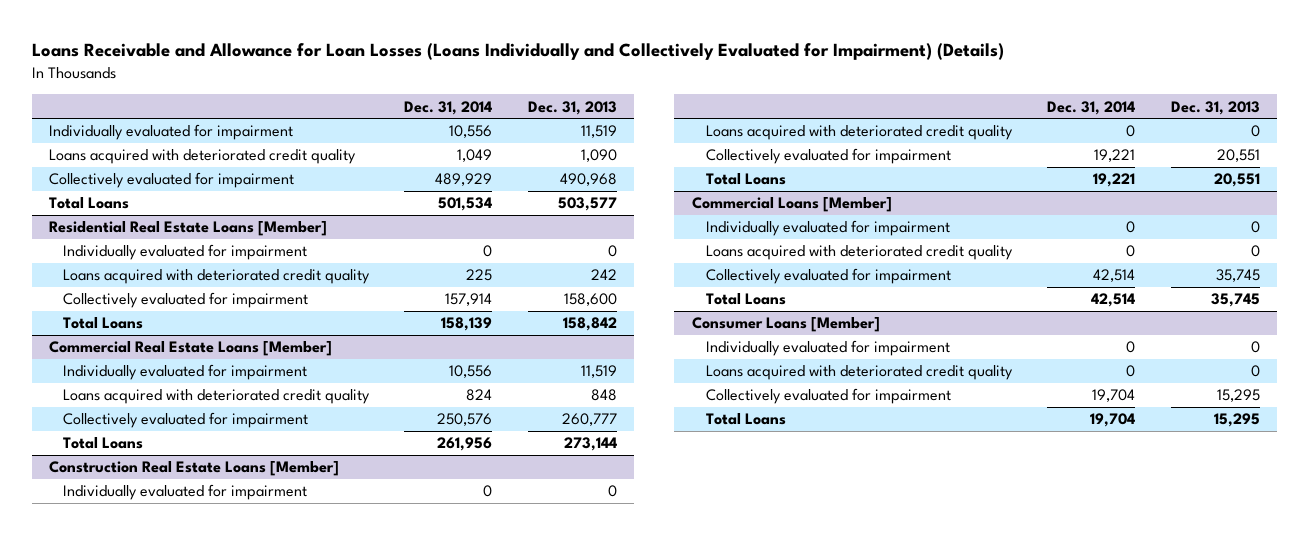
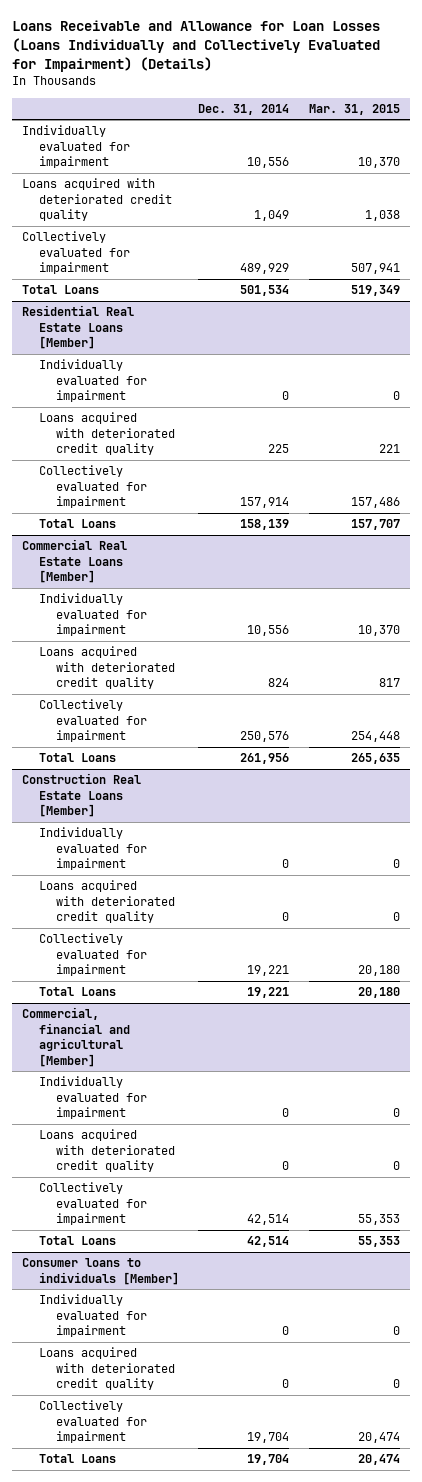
[527,100,617,115] Dec. 31, 2013 -> none
none -> [309,103,401,115] Mar. 31, 2015
[692,197,893,213] Commercial Loans [Member] -> [21,1007,130,1068] Commercial, financial and agricultural [Member]
[692,317,881,333] Consumer Loans [Member] -> [21,1258,179,1285] Consumer loans to individuals [Member]

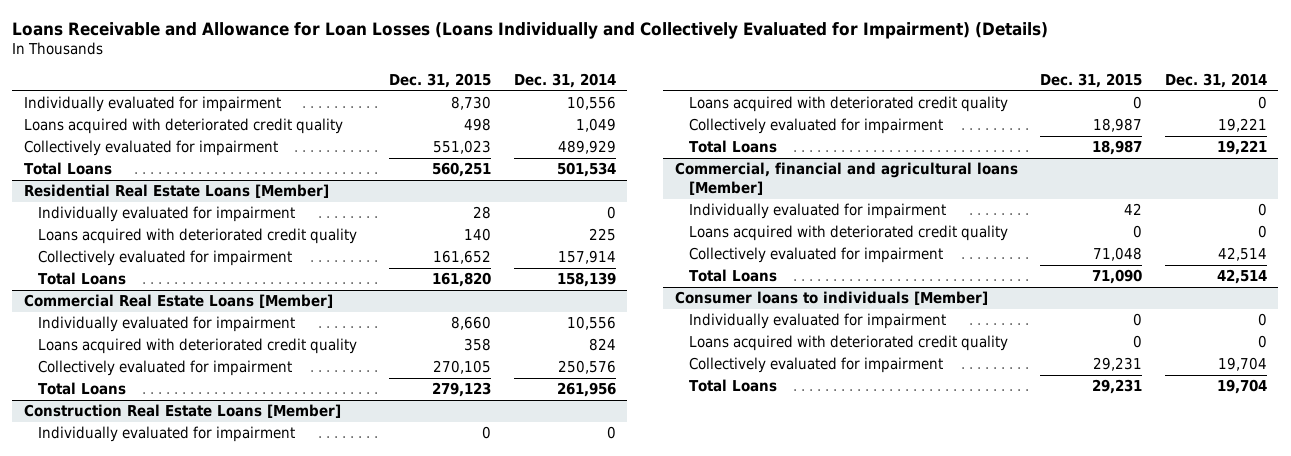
[309,103,401,115] Mar. 31, 2015 -> none
none -> [389,72,492,88] Dec. 31, 2015
[21,1007,130,1068] Commercial, financial and agricultural [Member] -> [674,162,1018,196] Commercial, financial and agricultural loans [Member]

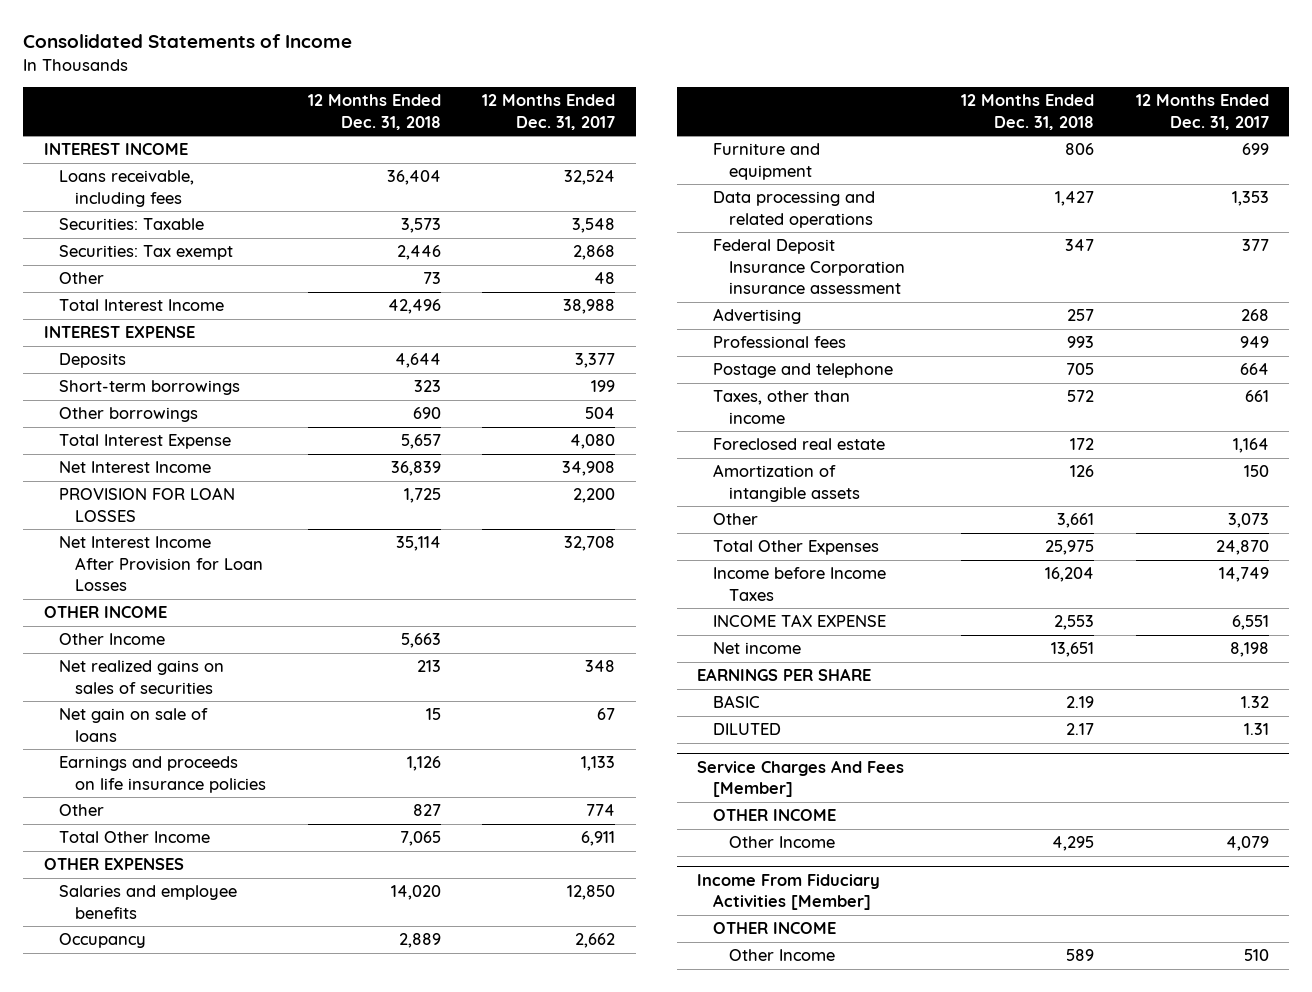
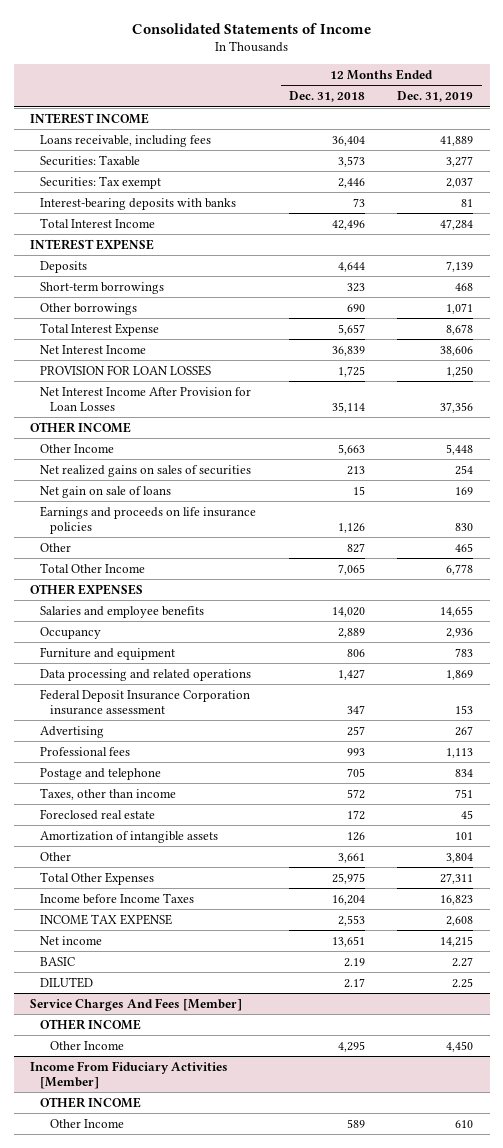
[481,94,615,130] 12 Months Ended Dec. 31, 2017 -> none
none -> [397,91,474,103] Dec. 31, 2019
[59,272,105,285] Other -> [40,197,237,210] Interest-bearing deposits with banks
[697,668,872,682] EARNINGS PER SHARE -> none

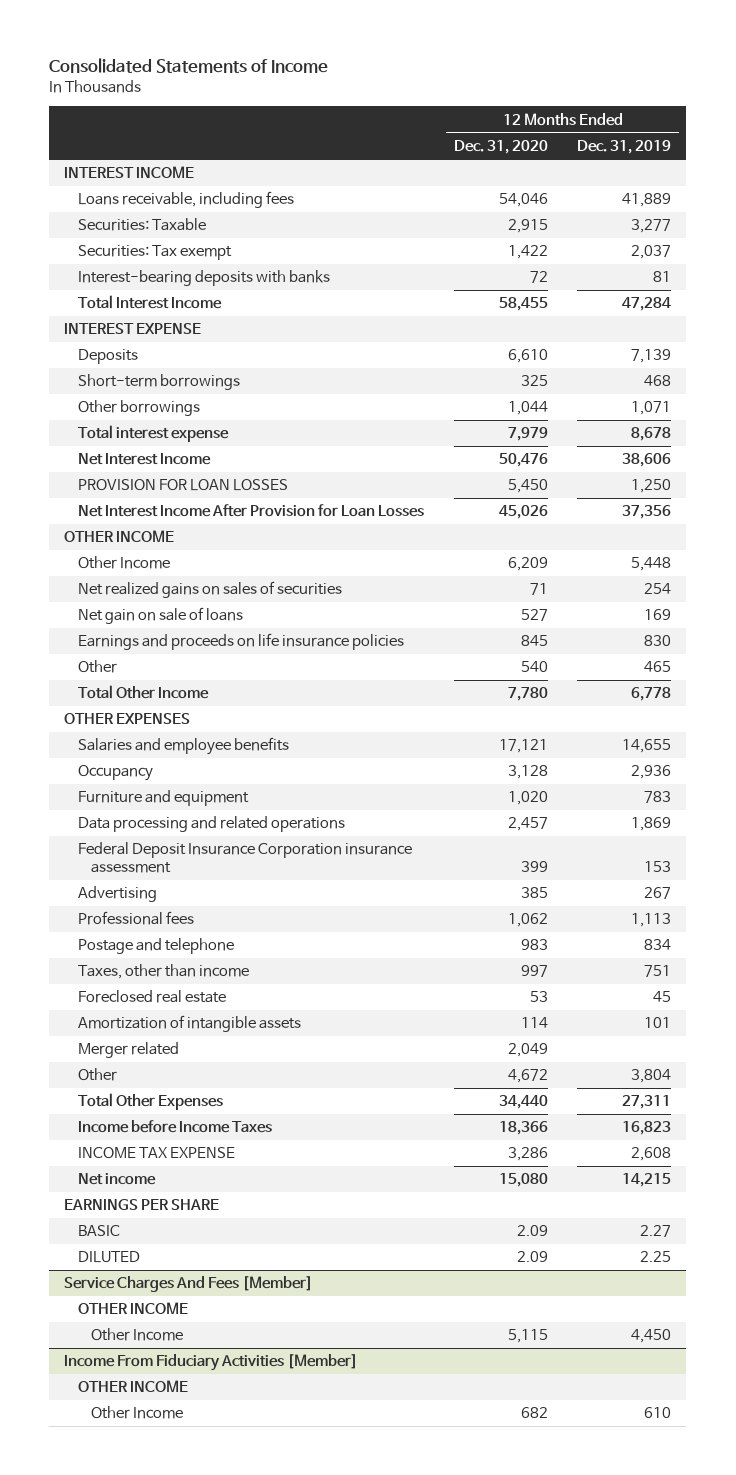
[288,91,365,103] Dec. 31, 2018 -> none
none -> [453,140,548,155] Dec. 31, 2020
[40,322,160,336] Total Interest Expense -> [77,425,229,443] Total interest expense
none -> [77,1042,179,1059] Merger related
none -> [64,1199,220,1211] EARNINGS PER SHARE

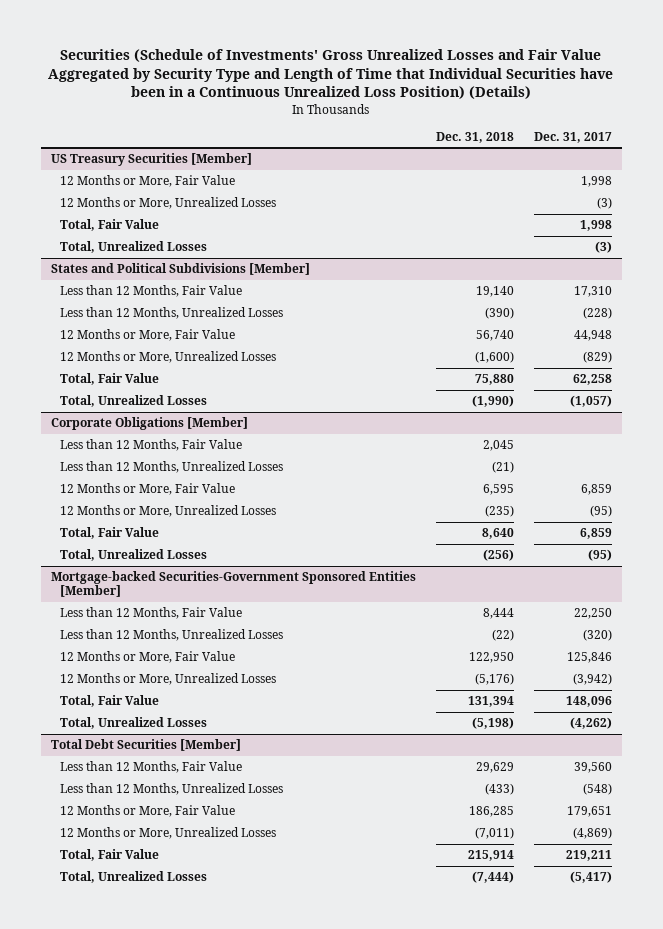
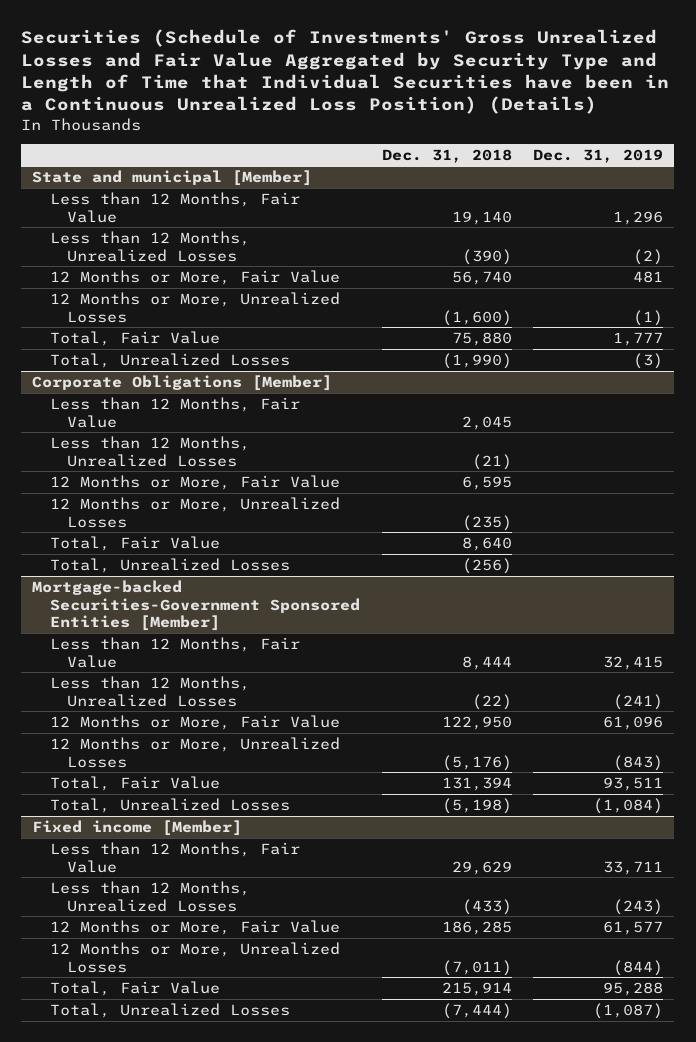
[533,131,612,143] Dec. 31, 2017 -> none
none -> [533,148,664,163] Dec. 31, 2019
[51,153,253,167] US Treasury Securities [Member] -> none
[60,175,236,188] 12 Months or More, Fair Value -> none
[60,197,277,210] 12 Months or More, Unrealized Losses -> none
[60,219,160,232] Total, Fair Value -> none
[60,241,208,254] Total, Unrealized Losses -> none
[51,263,311,276] States and Political Subdivisions [Member] -> [32,169,313,186] State and municipal [Member]
[51,739,242,752] Total Debt Securities [Member] -> [32,819,243,836] Fixed income [Member]

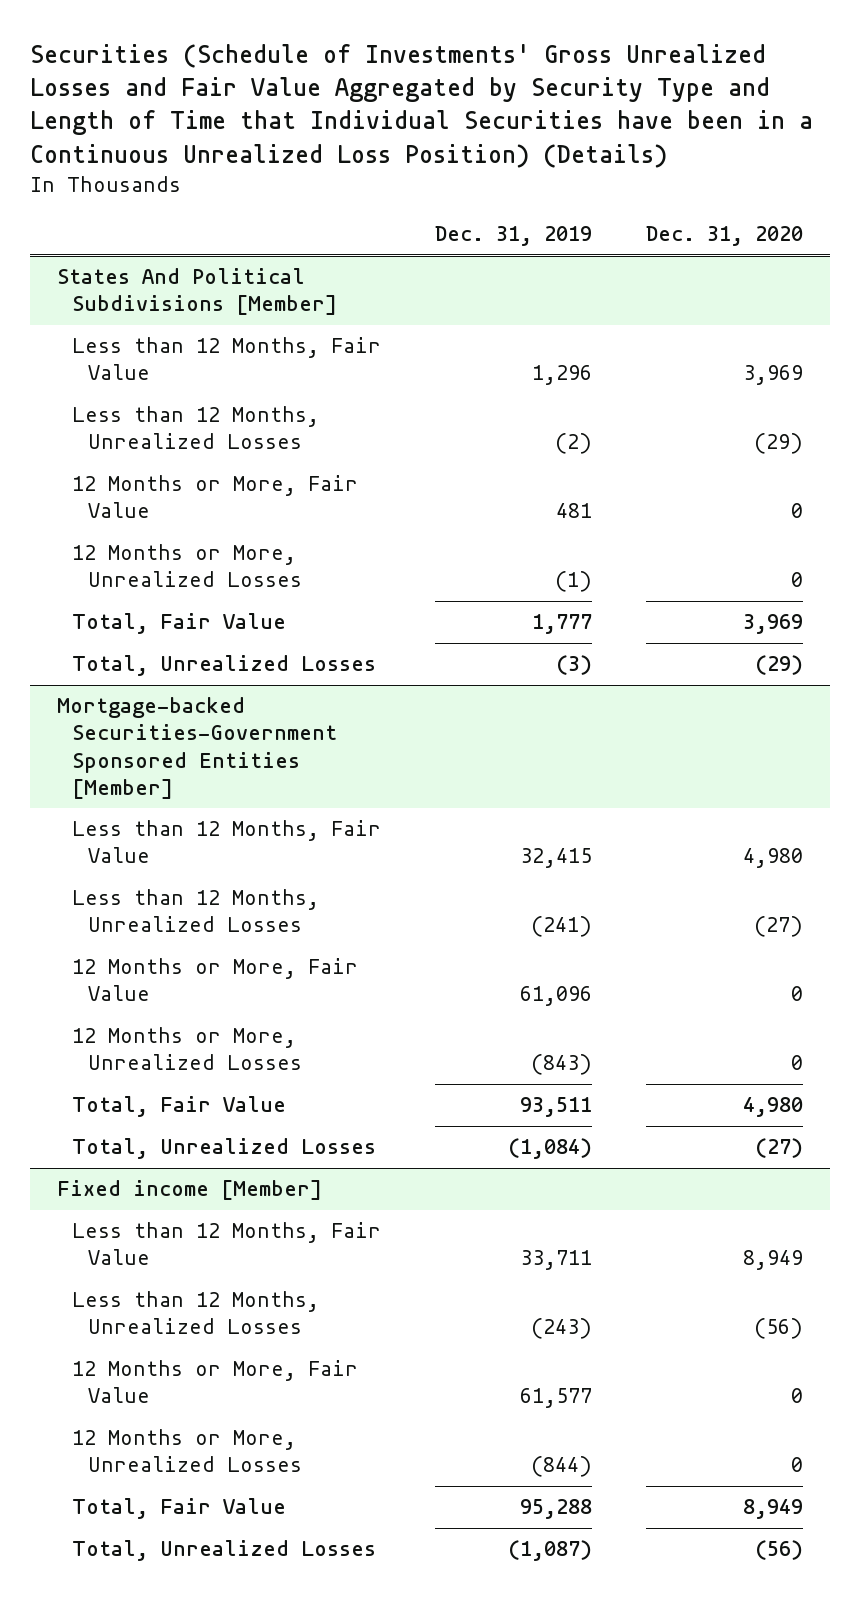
[381,148,512,163] Dec. 31, 2018 -> none
none -> [645,226,803,247] Dec. 31, 2020
[32,169,313,186] State and municipal [Member] -> [56,268,338,316] States And Political Subdivisions [Member]
[32,374,333,391] Corporate Obligations [Member] -> none
[49,396,300,428] Less than 12 Months, Fair Value -> none
[49,435,250,467] Less than 12 Months, Unrealized Losses -> none
[49,474,340,490] 12 Months or More, Fair Value -> none
[49,496,340,528] 12 Months or More, Unrealized Losses -> none
[49,535,220,551] Total, Fair Value -> none
[49,557,290,573] Total, Unrealized Losses -> none

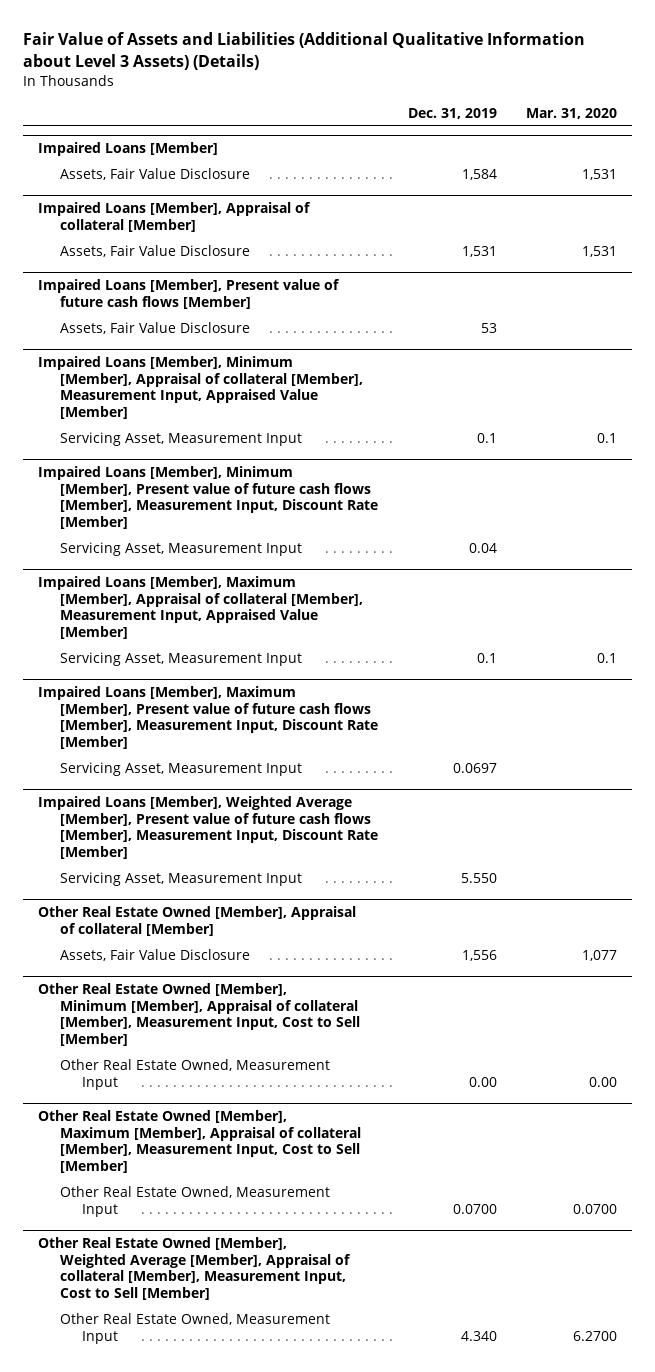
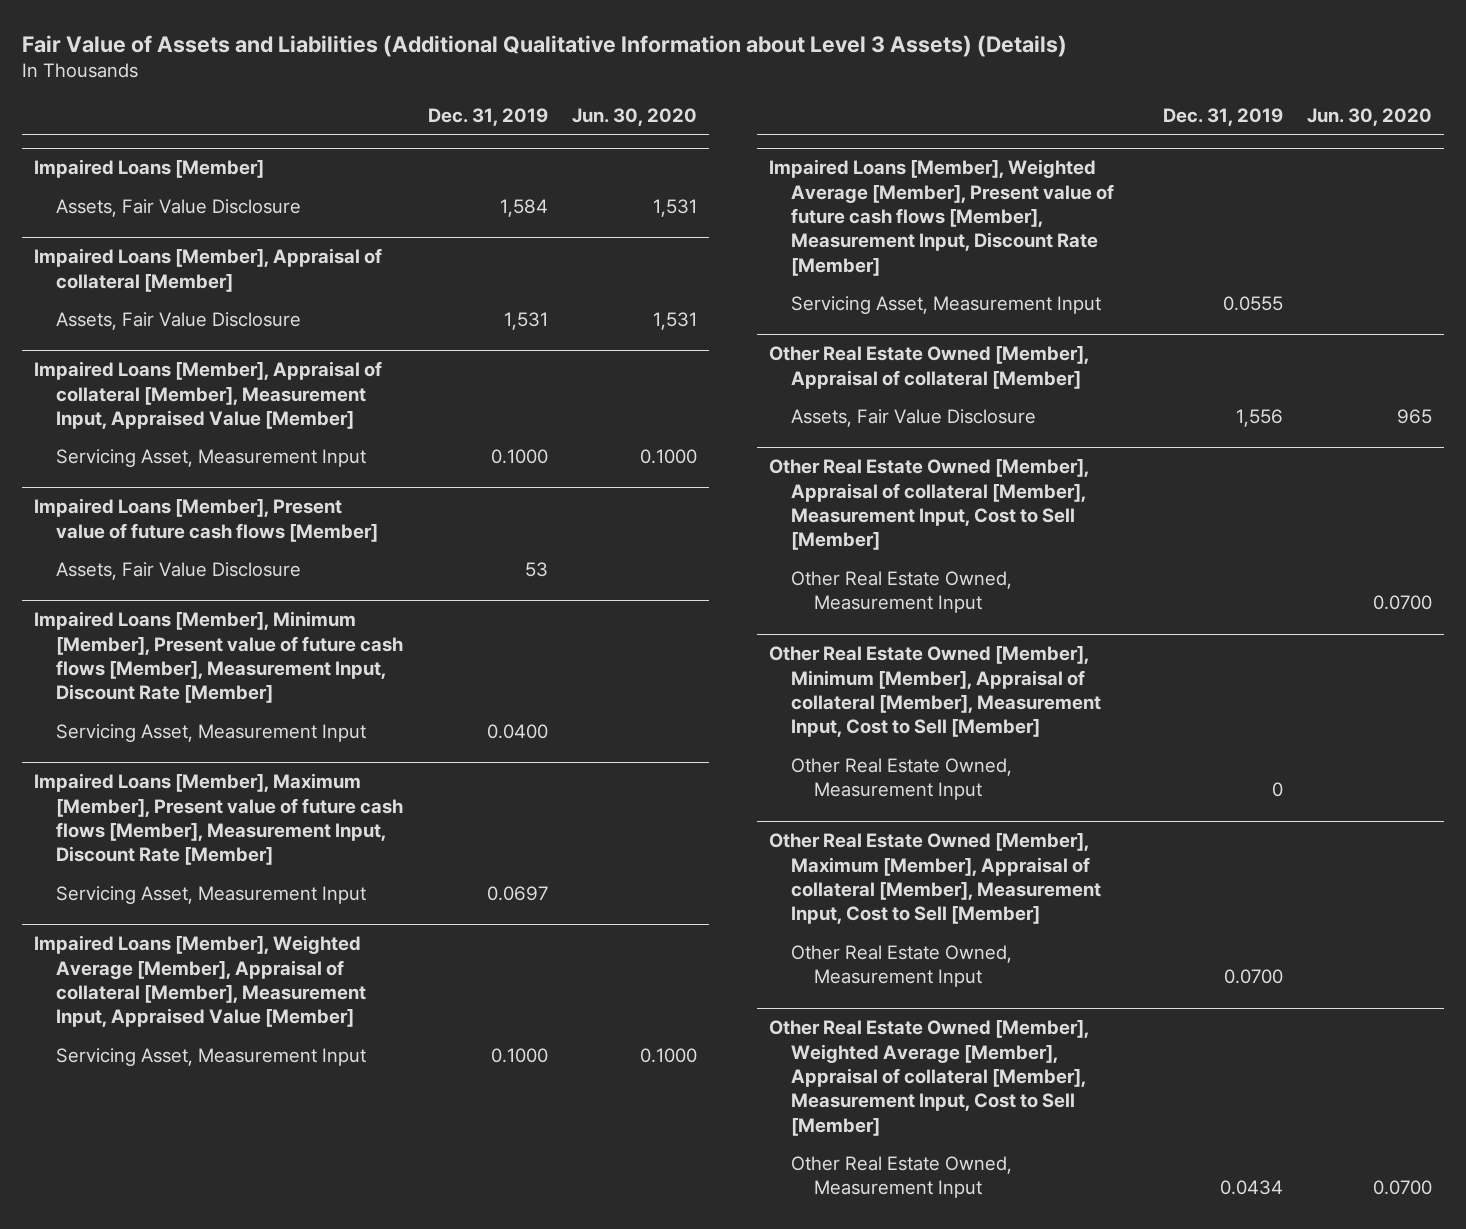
[526,107,618,119] Mar. 31, 2020 -> none
none -> [572,108,698,127] Jun. 30, 2020
none -> [34,361,383,429] Impaired Loans [Member], Appraisal of collateral [Member], Measurement Input, Appraised Value [Member]
none -> [56,448,367,467] Servicing Asset, Measurement Input
[37,356,363,419] Impaired Loans [Member], Minimum [Member], Appraisal of collateral [Member], Measurement Input, Appraised Value [Member] -> none
[59,432,302,447] Servicing Asset, Measurement Input -> none
[37,576,363,639] Impaired Loans [Member], Maximum [Member], Appraisal of collateral [Member], Measurement Input, Appraised Value [Member] -> none
[59,652,302,667] Servicing Asset, Measurement Input -> none
[468,543,497,554] 0.04 -> [486,723,548,739] 0.0400
none -> [34,935,367,1028] Impaired Loans [Member], Weighted Average [Member], Appraisal of collateral [Member], Measurement Input, Appraised Value [Member]
none -> [56,1047,367,1066] Servicing Asset, Measurement Input
[460,873,497,884] 5.550 -> [1222,295,1283,311] 0.0555
none -> [769,459,1090,551] Other Real Estate Owned [Member], Appraisal of collateral [Member], Measurement Input, Cost to Sell [Member]
none -> [791,570,1013,614] Other Real Estate Owned, Measurement Input
[468,1076,497,1087] 0.00 -> [1271,782,1283,798] 0
[460,1330,497,1341] 4.340 -> [1219,1180,1283,1196] 0.0434

